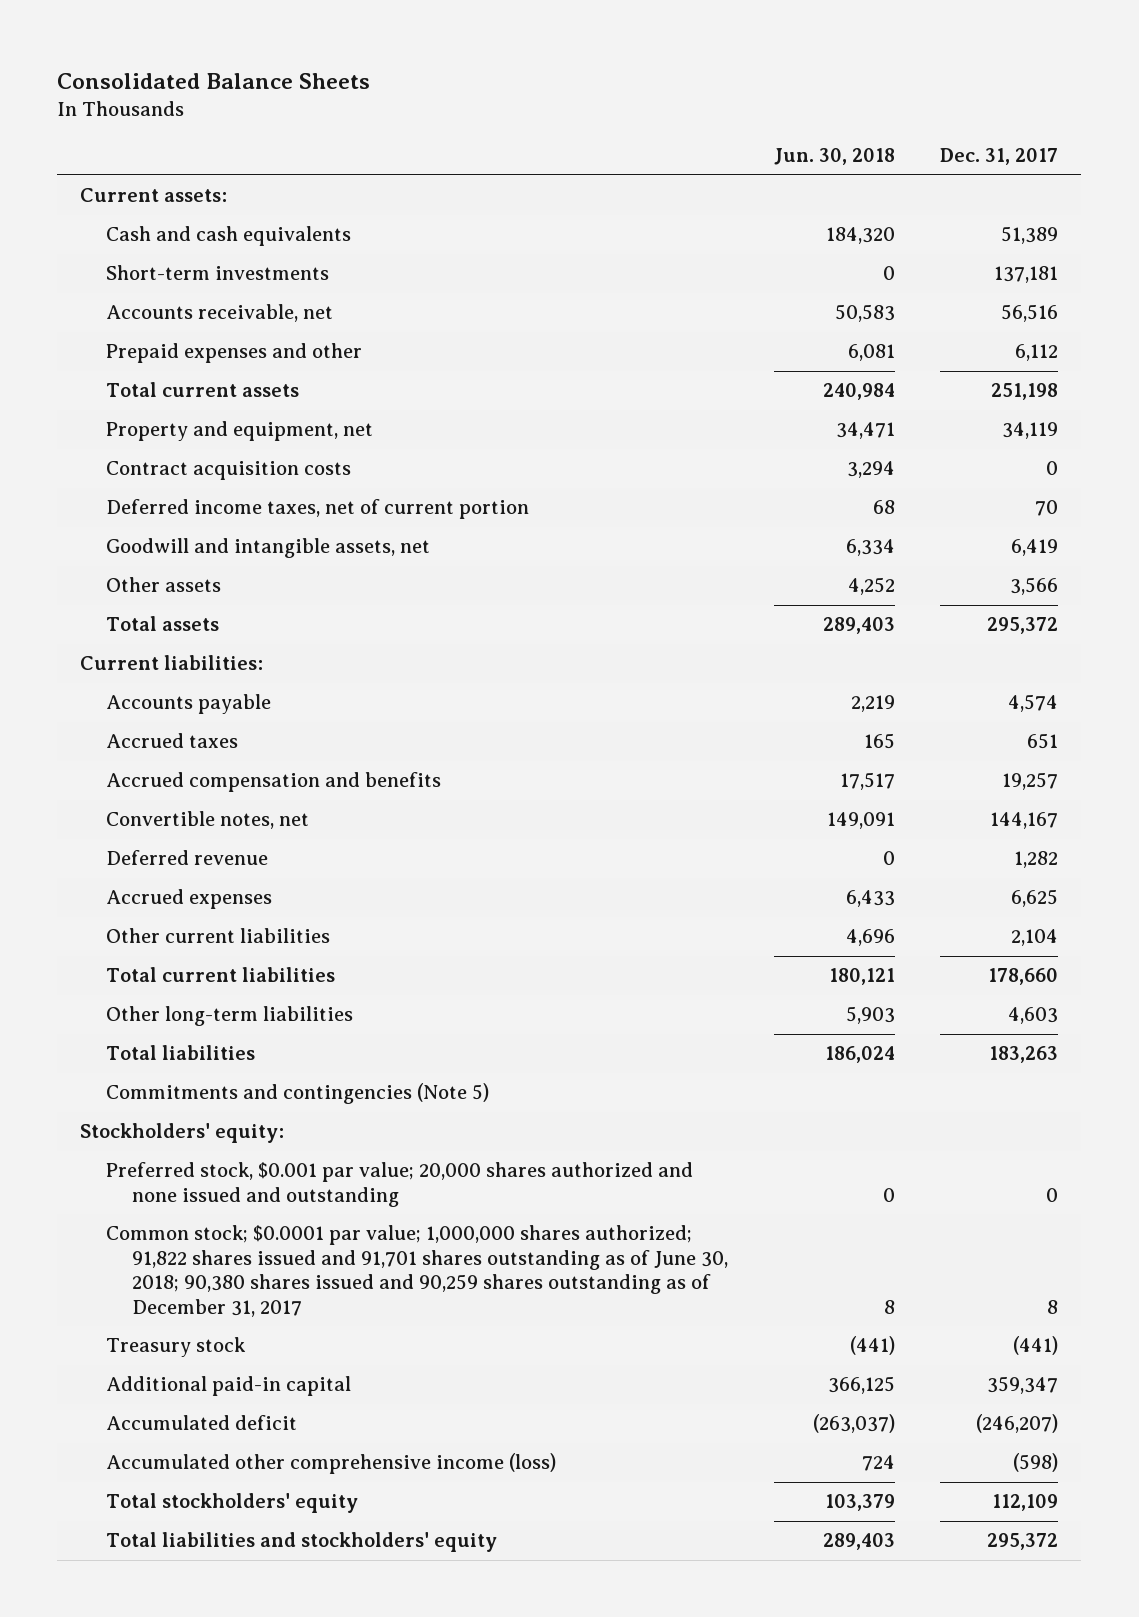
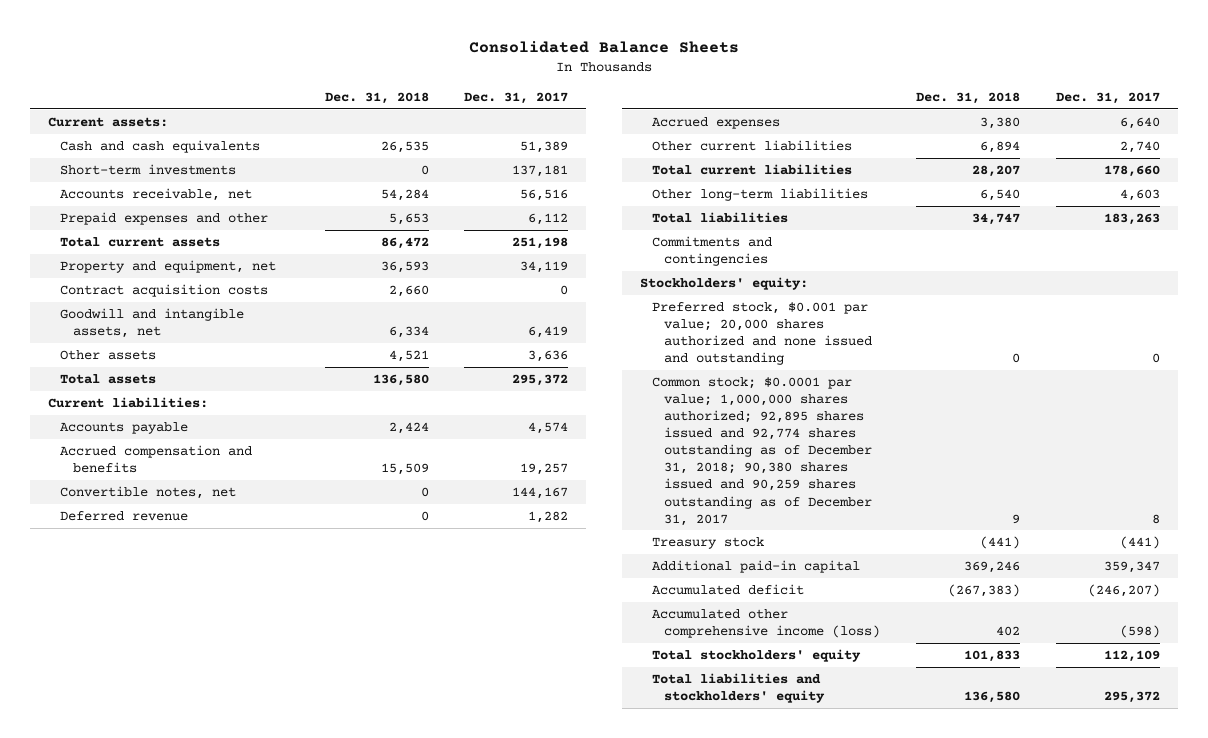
[773,148,895,166] Jun. 30, 2018 -> none
none -> [324,92,429,105] Dec. 31, 2018
[106,499,530,520] Deferred income taxes, net of current portion -> none
[1010,577,1059,596] 3,566 -> [528,349,569,362] 3,636
[106,733,239,749] Accrued taxes -> none
[1011,889,1059,908] 6,625 -> [1119,116,1160,129] 6,640
[1011,929,1059,947] 2,104 -> [1119,140,1160,153] 2,740
[106,1083,490,1105] Commitments and contingencies (Note 5) -> [651,235,772,266] Commitments and contingencies
[106,1225,728,1317] Common stock; $0.0001 par value; 1,000,000 shares authorized; 91,822 shares issued and 91,701 shares outstanding as of June 30, 2018; 90,380 shares issued and 90,259 shares outstanding as of December 31, 2017 -> [651,376,873,526] Common stock; $0.0001 par value; 1,000,000 shares authorized; 92,895 shares issued and 92,774 shares outstanding as of December 31, 2018; 90,380 shares issued and 90,259 shares outstanding as of December 31, 2017

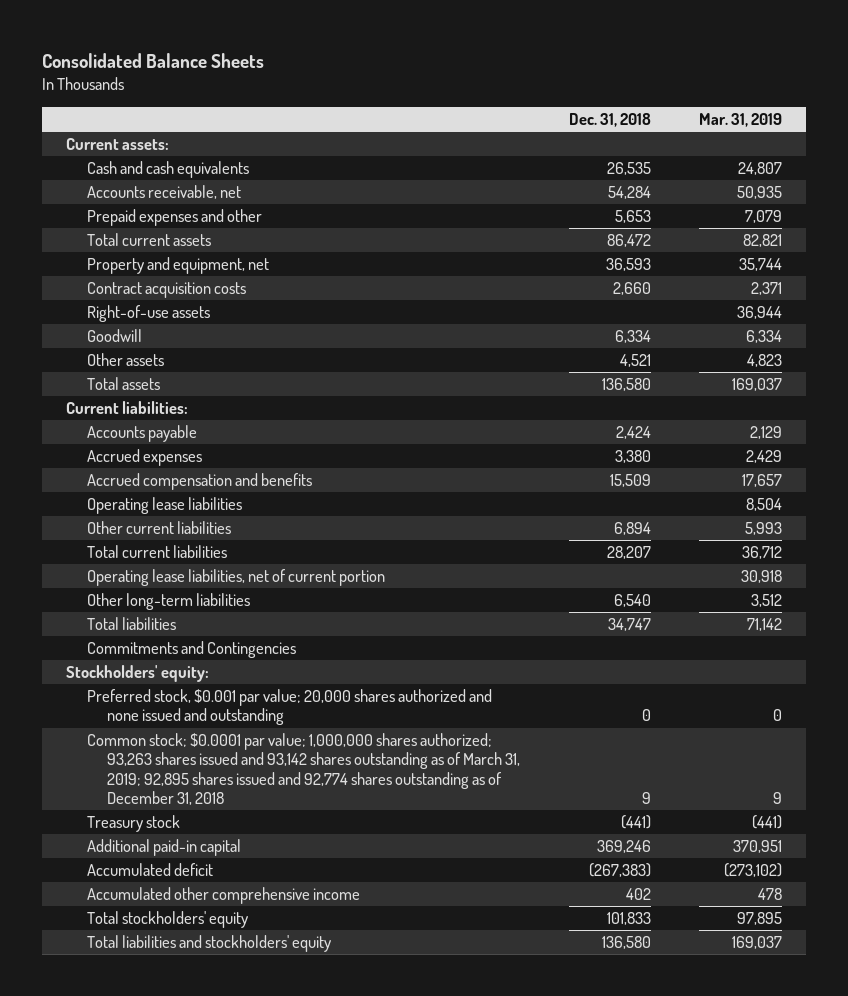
[464,92,569,105] Dec. 31, 2017 -> none
none -> [699,113,783,128] Mar. 31, 2019
[60,163,237,175] Short-term investments -> none
none -> [86,305,210,323] Right-of-use assets
[60,307,245,338] Goodwill and intangible assets, net -> [86,329,142,343] Goodwill
[60,485,237,499] Convertible notes, net -> none
[60,510,189,521] Deferred revenue -> none
[60,444,253,473] Accrued compensation and benefits -> [86,473,312,491] Accrued compensation and benefits
none -> [86,497,242,515] Operating lease liabilities
none -> [86,569,385,587] Operating lease liabilities, net of current portion
[651,235,772,266] Commitments and contingencies -> [86,641,296,659] Commitments and Contingencies
[651,376,873,526] Common stock; $0.0001 par value; 1,000,000 shares authorized; 92,895 shares issued and 92,774 shares outstanding as of December 31, 2018; 90,380 shares issued and 90,259 shares outstanding as of December 31, 2017 -> [86,733,521,805] Common stock; $0.0001 par value; 1,000,000 shares authorized; 93,263 shares issued and 93,142 shares outstanding as of March 31, 2019; 92,895 shares issued and 92,774 shares outstanding as of December 31, 2018
[651,608,881,638] Accumulated other comprehensive income (loss) -> [86,887,360,905] Accumulated other comprehensive income

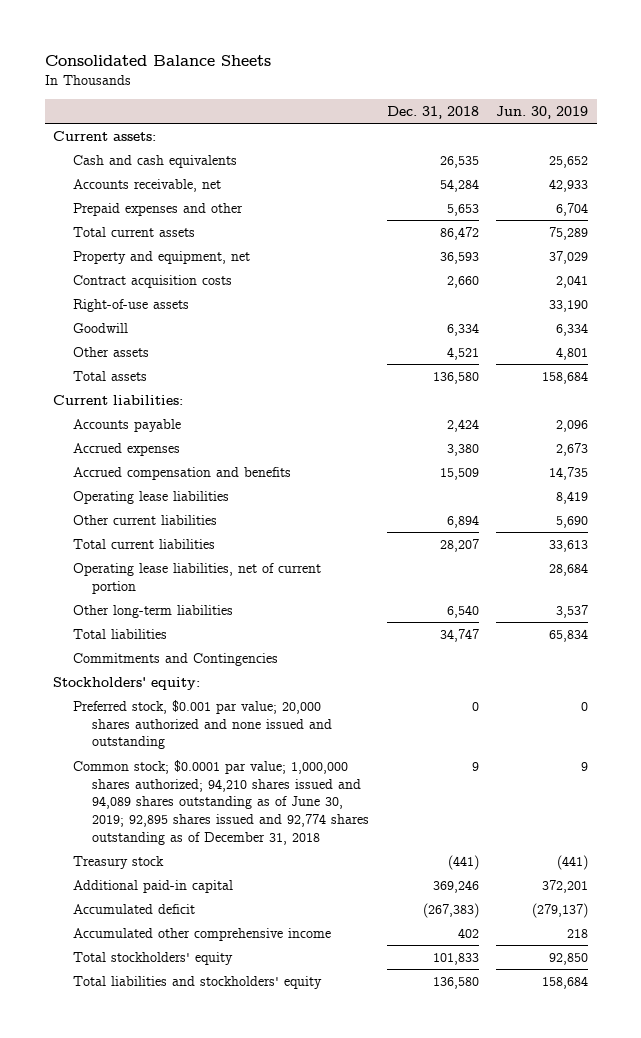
[699,113,783,128] Mar. 31, 2019 -> none
none -> [495,106,588,120] Jun. 30, 2019
[86,733,521,805] Common stock; $0.0001 par value; 1,000,000 shares authorized; 93,263 shares issued and 93,142 shares outstanding as of March 31, 2019; 92,895 shares issued and 92,774 shares outstanding as of December 31, 2018 -> [72,759,370,846] Common stock; $0.0001 par value; 1,000,000 shares authorized; 94,210 shares issued and 94,089 shares outstanding as of June 30, 2019; 92,895 shares issued and 92,774 shares outstanding as of December 31, 2018

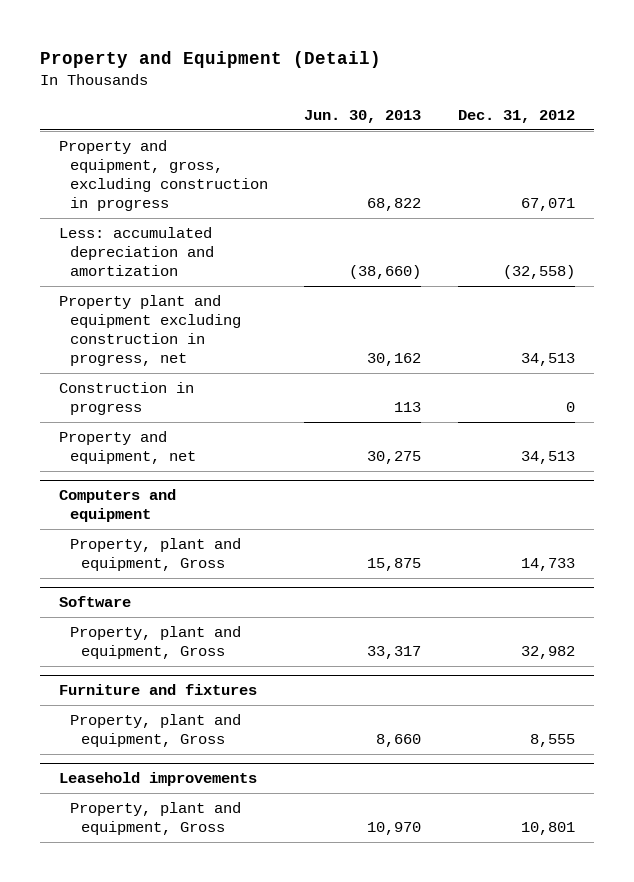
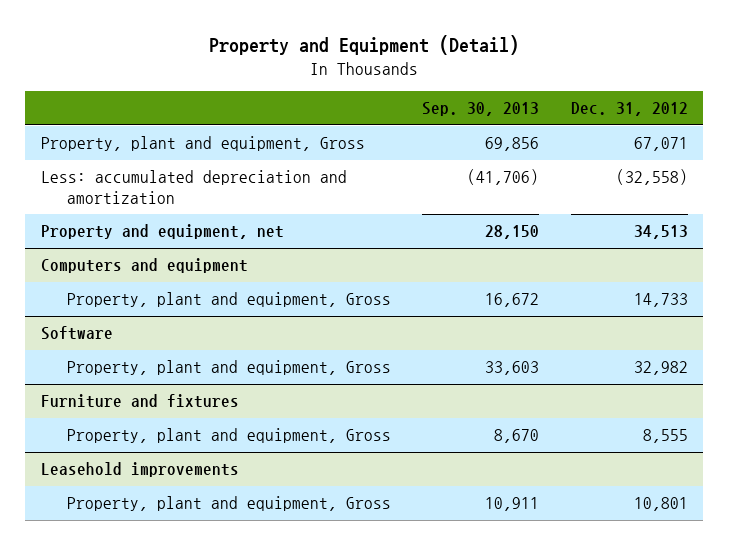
[304,110,422,124] Jun. 30, 2013 -> none
none -> [422,102,540,117] Sep. 30, 2013
[58,139,268,212] Property and equipment, gross, excluding construction in progress -> [40,136,365,152] Property, plant and equipment, Gross
[58,294,241,367] Property plant and equipment excluding construction in progress, net -> none
[58,381,194,415] Construction in progress -> none

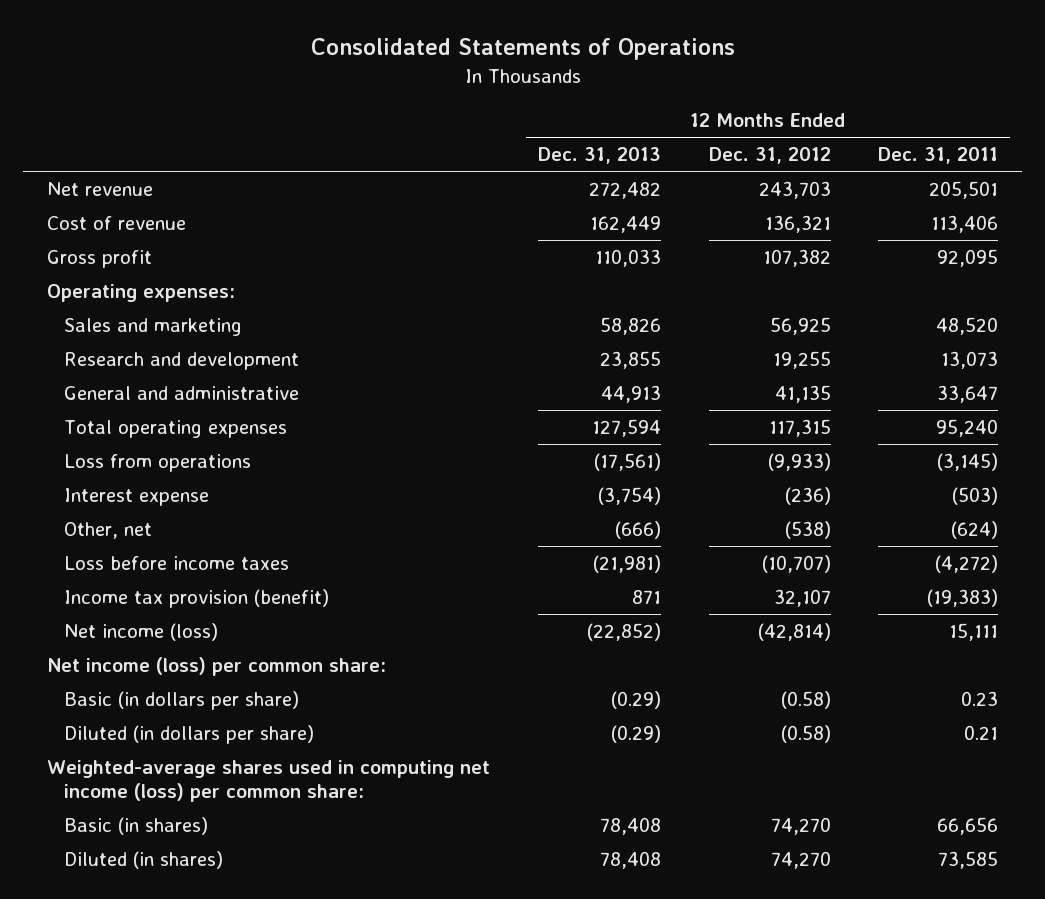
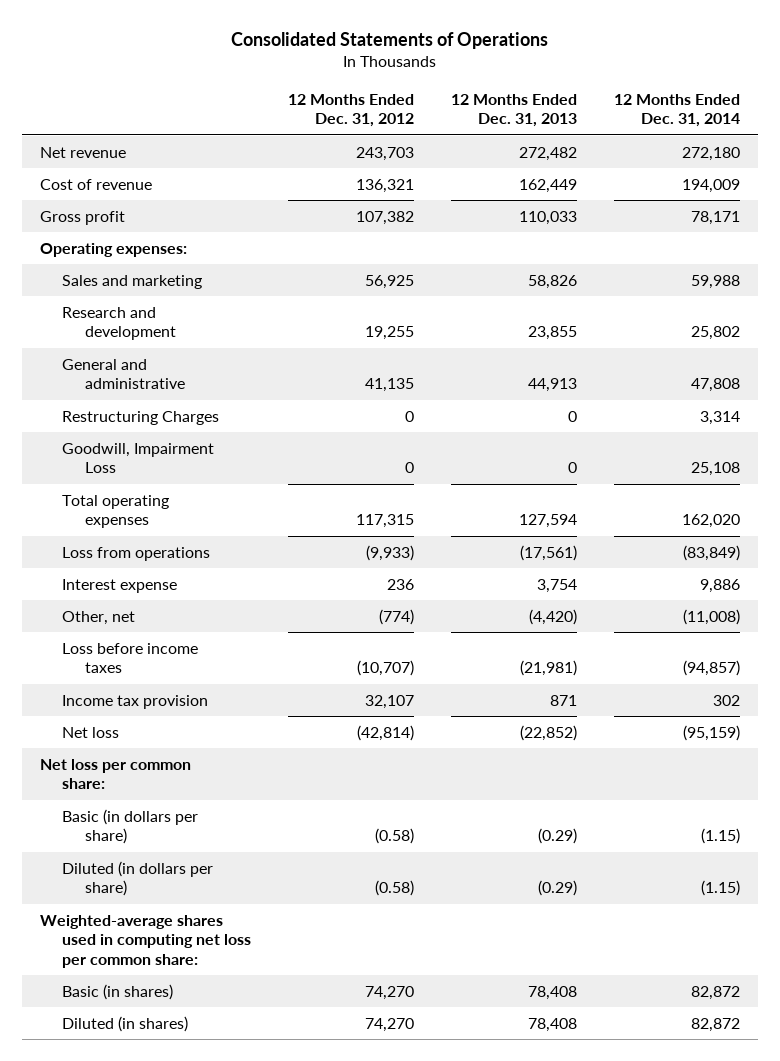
[878,147,999,165] Dec. 31, 2011 -> none
none -> [613,93,740,128] 12 Months Ended Dec. 31, 2014
none -> [62,410,220,425] Restructuring Charges
none -> [62,442,215,474] Goodwill, Impairment Loss
[597,486,661,505] (3,754) -> [537,578,578,593] 3,754
[784,486,831,505] (236) -> [387,578,415,590] 236
[614,520,661,539] (666) -> [529,608,578,625] (4,420)
[784,520,831,539] (538) -> [379,608,415,625] (774)
[63,588,329,608] Income tax provision (benefit) -> [62,694,209,709] Income tax provision
[63,622,218,641] Net income (loss) -> [62,726,120,738] Net loss
[46,656,386,676] Net income (loss) per common share: -> [40,758,192,790] Net loss per common share:
[46,759,490,802] Weighted-average shares used in computing net income (loss) per common share: -> [40,914,252,969] Weighted-average shares used in computing net loss per common share:

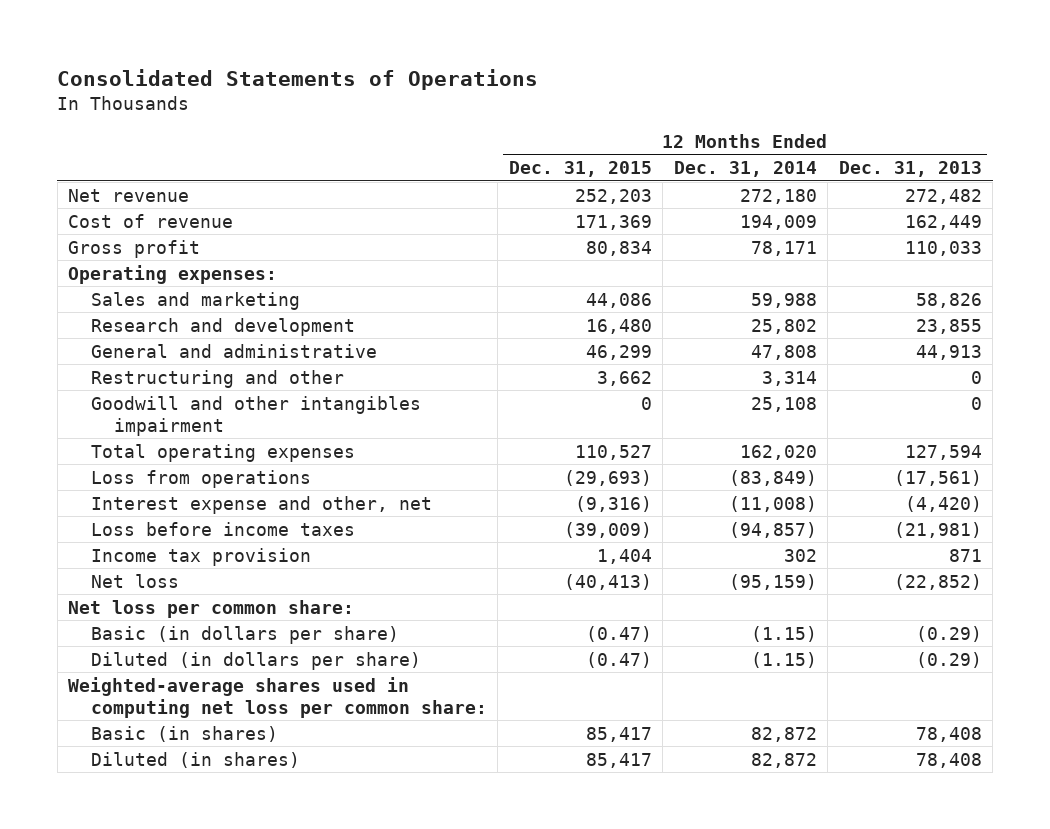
[288,93,415,128] 12 Months Ended Dec. 31, 2012 -> none
none -> [508,161,652,178] Dec. 31, 2015
[62,410,220,425] Restructuring Charges -> [91,369,345,388] Restructuring and other
[62,442,215,474] Goodwill, Impairment Loss -> [91,395,422,436] Goodwill and other intangibles impairment
[62,578,178,593] Interest expense -> none
[62,610,136,625] Other, net -> [91,495,433,514] Interest expense and other, net

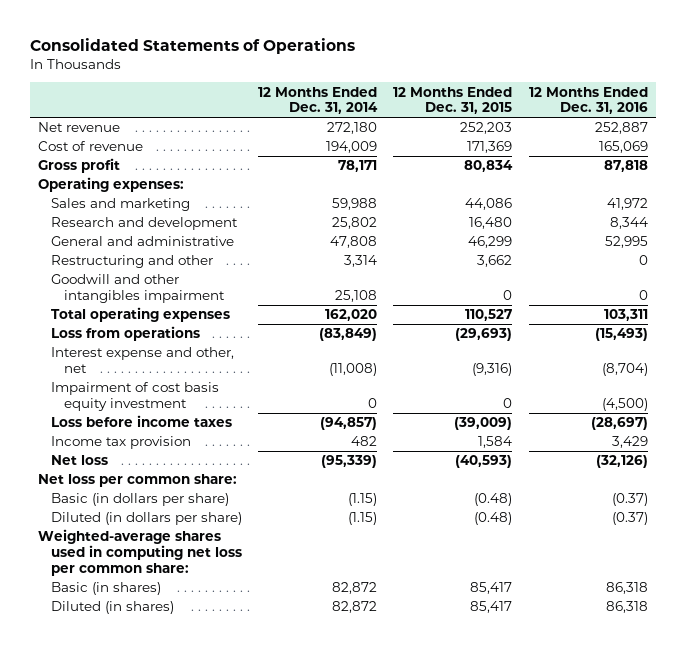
[838,161,982,178] Dec. 31, 2013 -> none
none -> [528,86,648,115] 12 Months Ended Dec. 31, 2016
none -> [50,382,219,411] Impairment of cost basis equity investment
[596,548,652,564] 1,404 -> [478,436,513,449] 1,584
[783,548,817,562] 302 -> [351,436,378,447] 482
[563,573,652,590] (40,413) -> [455,455,513,469] (40,593)
[728,573,817,590] (95,159) -> [321,455,378,469] (95,339)
[585,625,652,642] (0.47) -> [474,493,513,507] (0.48)
[585,651,652,668] (0.47) -> [474,512,513,526] (0.48)

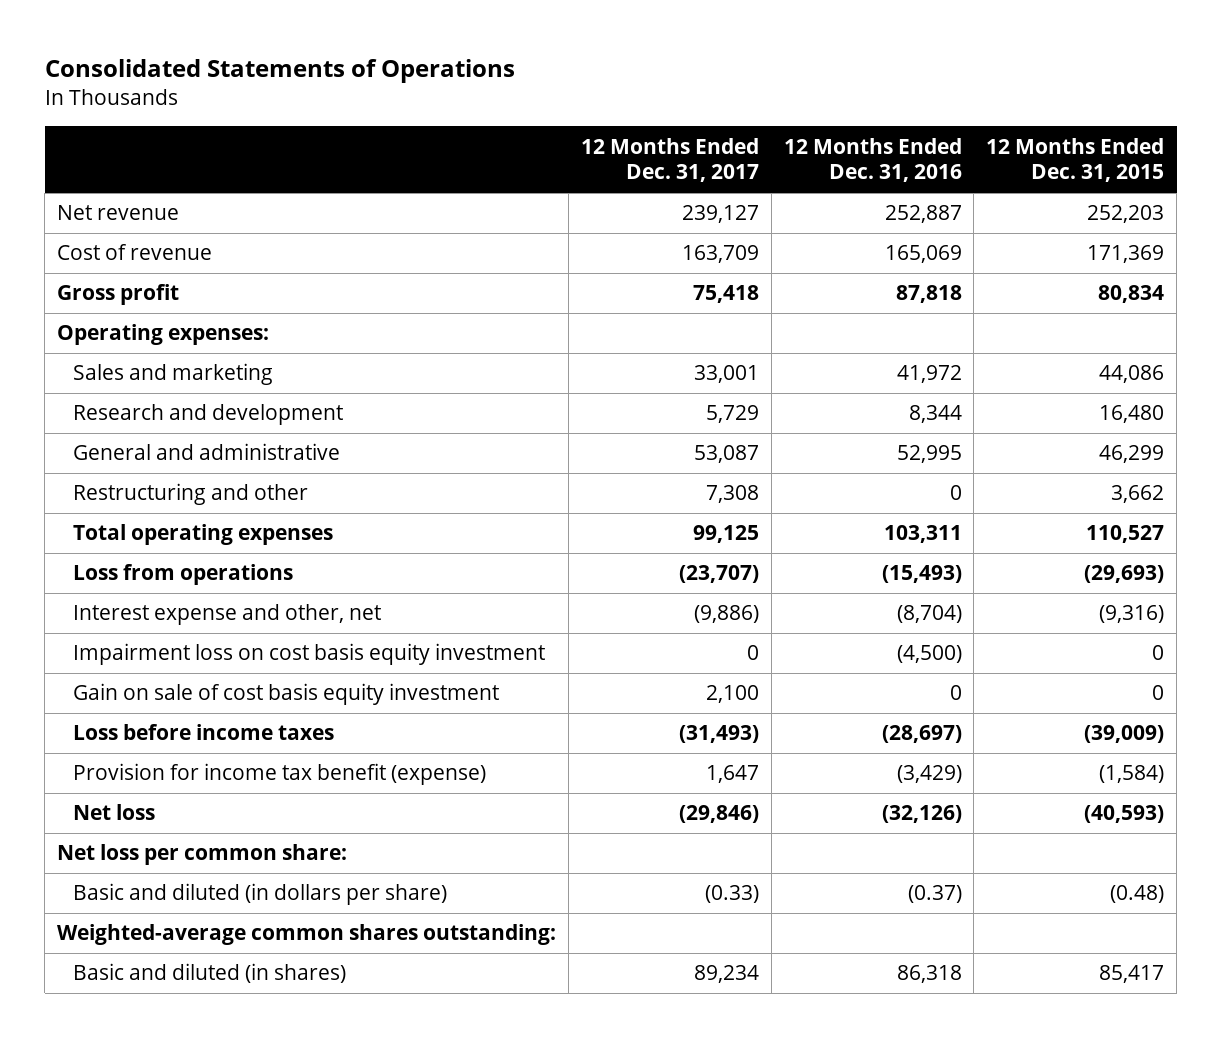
[258,86,379,115] 12 Months Ended Dec. 31, 2014 -> none
none -> [580,137,759,183] 12 Months Ended Dec. 31, 2017
[50,274,225,303] Goodwill and other intangibles impairment -> none
[50,382,219,411] Impairment of cost basis equity investment -> [73,643,546,666] Impairment loss on cost basis equity investment
none -> [73,683,500,706] Gain on sale of cost basis equity investment
[50,436,191,450] Income tax provision -> [73,763,487,786] Provision for income tax benefit (expense)
[478,436,513,449] 1,584 -> [1099,765,1165,784] (1,584)
[611,436,648,449] 3,429 -> [896,765,962,784] (3,429)
[50,512,242,526] Diluted (in dollars per share) -> none
[50,601,174,615] Diluted (in shares) -> none
[50,493,229,507] Basic (in dollars per share) -> [73,883,448,906] Basic and diluted (in dollars per share)
[38,529,242,576] Weighted-average shares used in computing net loss per common share: -> [57,924,557,946] Weighted-average common shares outstanding:
[50,582,161,596] Basic (in shares) -> [73,963,347,984] Basic and diluted (in shares)

